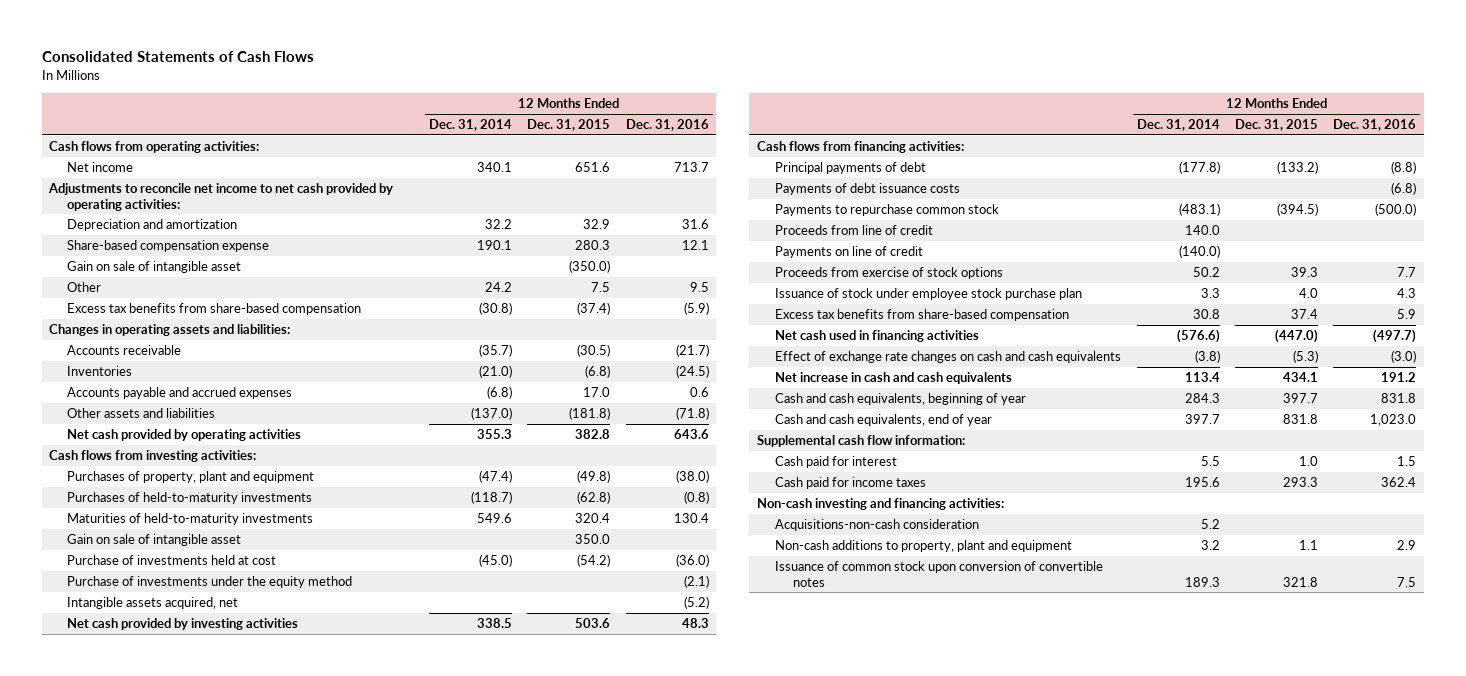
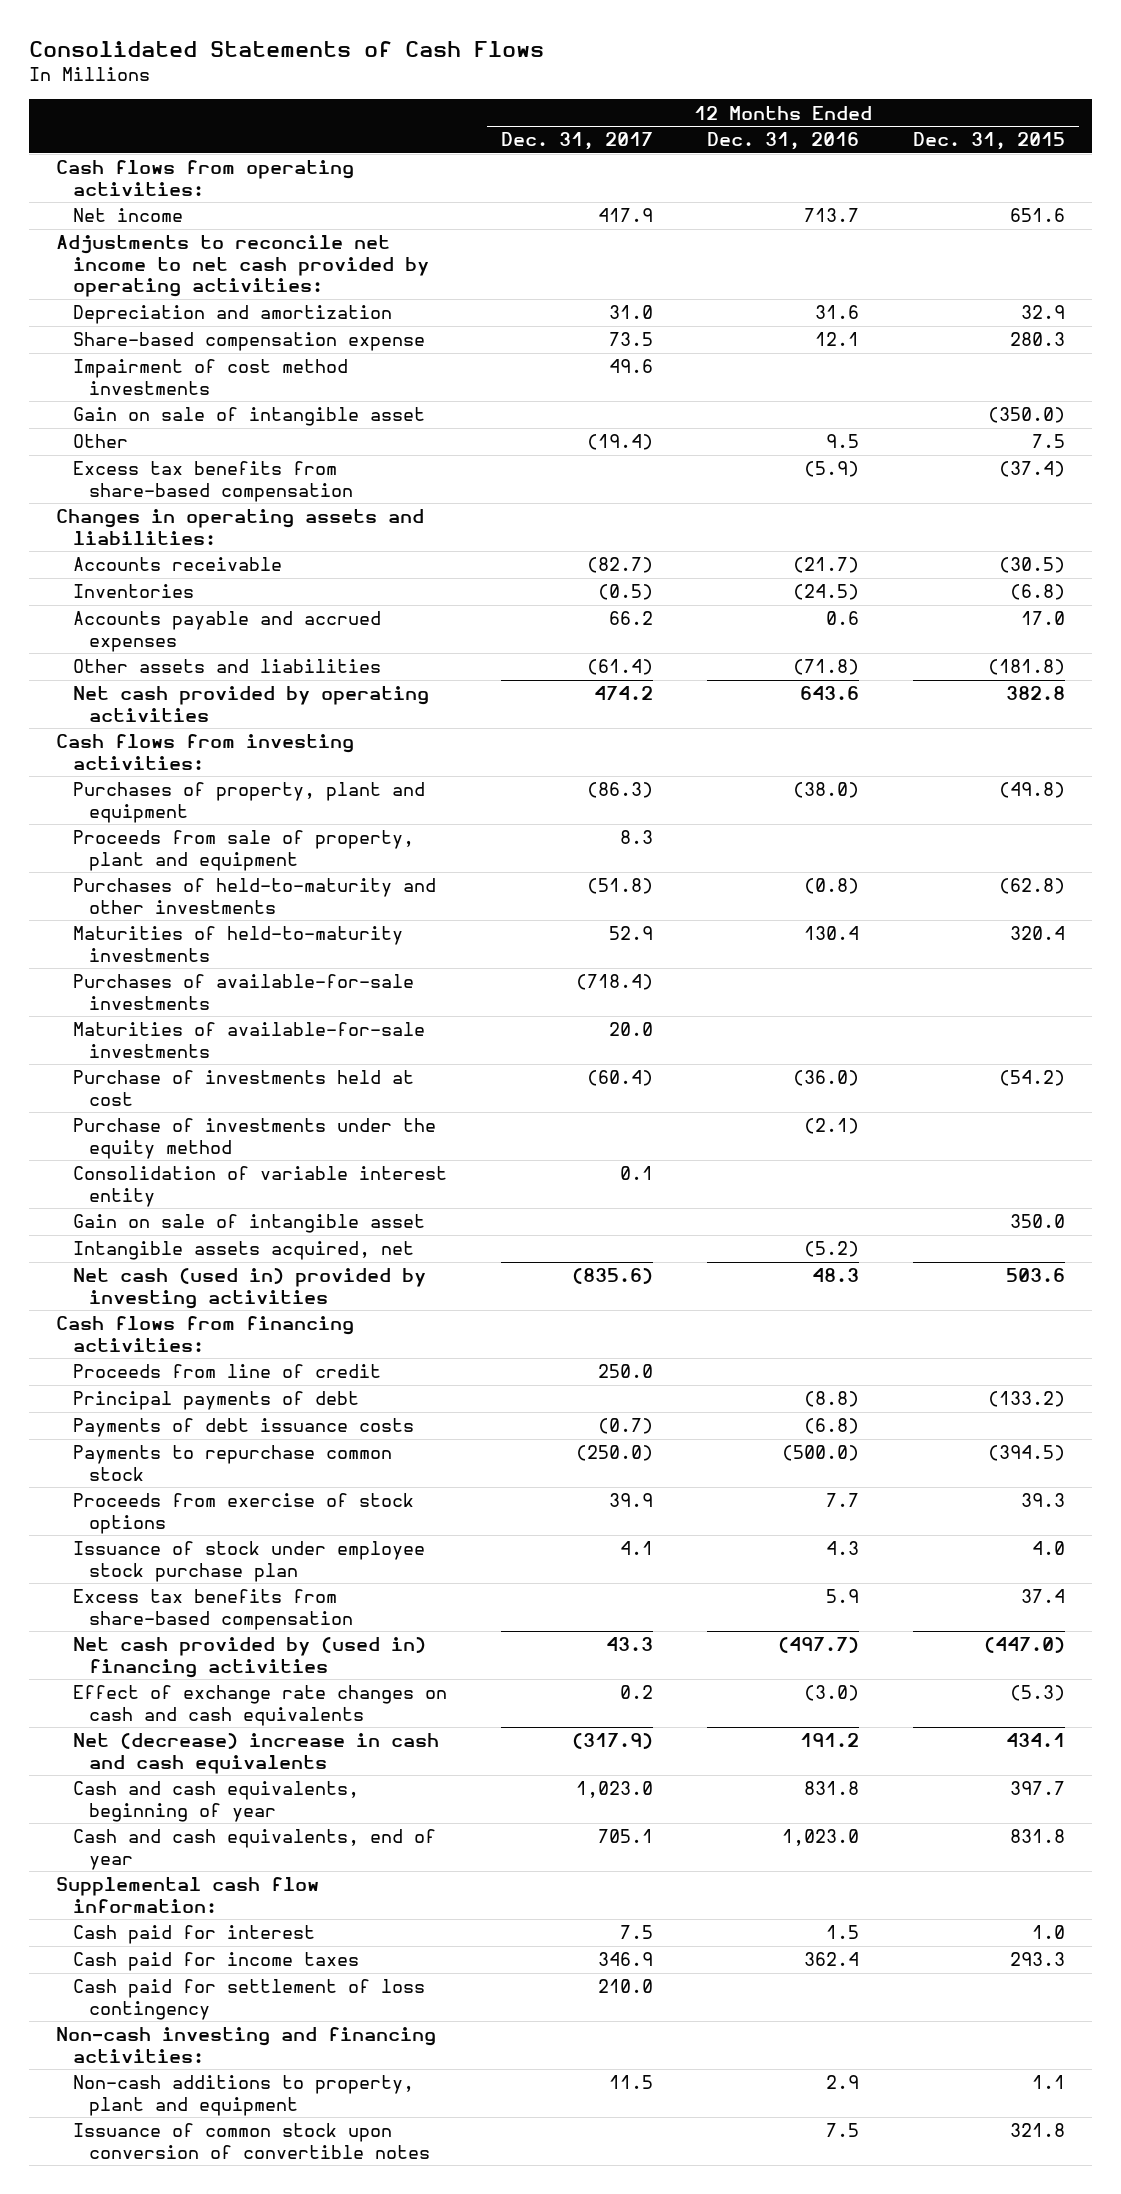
[428,119,512,132] Dec. 31, 2014 -> none
none -> [500,132,653,151] Dec. 31, 2017
none -> [72,359,348,395] Impairment of cost method investments
none -> [72,830,414,871] Proceeds from sale of property, plant and equipment
[67,492,313,505] Purchases of held-to-maturity investments -> [72,878,436,914] Purchases of held-to-maturity and other investments
none -> [72,974,414,1010] Purchases of available-for-sale investments
none -> [72,1022,425,1058] Maturities of available-for-sale investments
none -> [72,1166,447,1207] Consolidation of variable interest entity
[67,534,242,547] Gain on sale of intangible asset -> [72,1214,425,1234] Gain on sale of intangible asset
[67,618,299,631] Net cash provided by investing activities -> [72,1268,426,1309] Net cash (used in) provided by investing activities
[775,225,934,236] Proceeds from line of credit -> [72,1364,381,1379] Proceeds from line of credit
[775,246,924,259] Payments on line of credit -> none
[775,330,980,343] Net cash used in financing activities -> [72,1637,426,1678] Net cash provided by (used in) financing activities
[775,372,1013,385] Net increase in cash and cash equivalents -> [72,1733,439,1774] Net (decrease) increase in cash and cash equivalents
none -> [72,1979,425,2020] Cash paid for settlement of loss contingency
[775,519,980,532] Acquisitions-non-cash consideration -> none

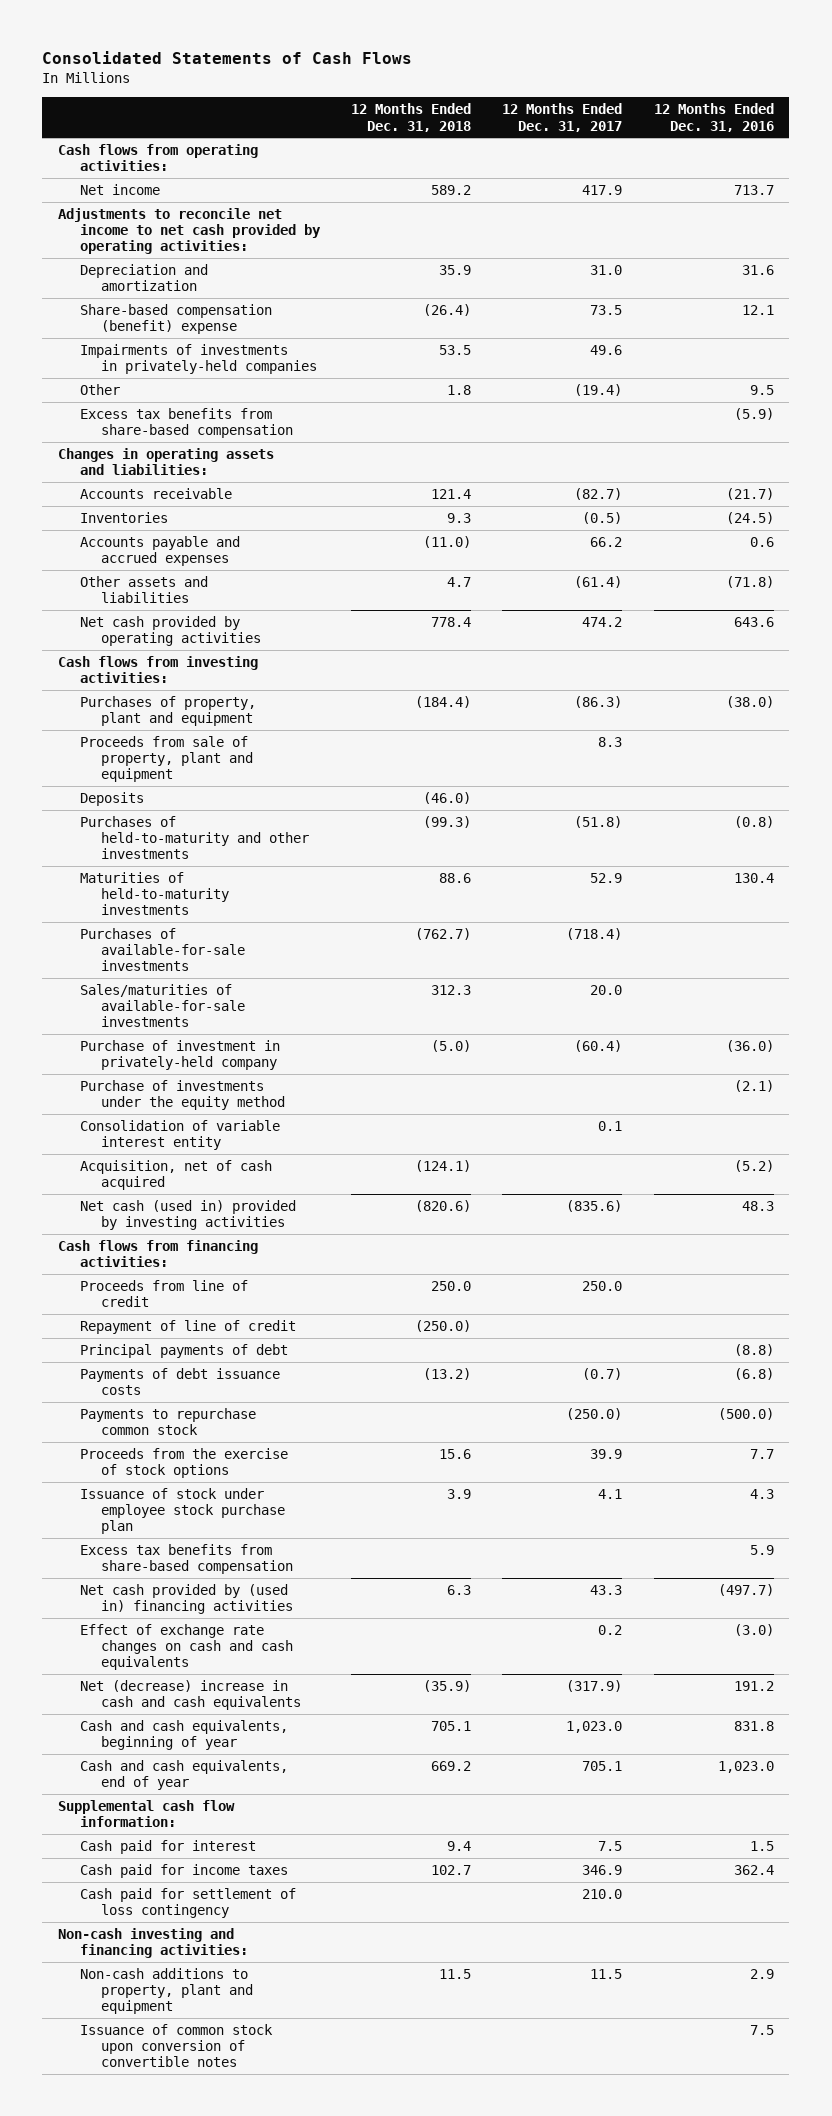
[913,132,1066,151] Dec. 31, 2015 -> none
none -> [350,103,471,132] 12 Months Ended Dec. 31, 2018
[72,407,425,427] Gain on sale of intangible asset -> none
[72,332,425,352] Share-based compensation expense -> [79,304,272,335] Share-based compensation (benefit) expense
[72,359,348,395] Impairment of cost method investments -> [79,344,318,375] Impairments of investments in privately-held companies
none -> [79,792,144,807] Deposits
[72,1022,425,1058] Maturities of available-for-sale investments -> [79,984,246,1028] Sales/maturities of available-for-sale investments
[72,1070,414,1106] Purchase of investments held at cost -> [79,1040,280,1071] Purchase of investment in privately-held company
[72,1214,425,1234] Gain on sale of intangible asset -> none
[72,1241,414,1261] Intangible assets acquired, net -> none
none -> [79,1160,272,1191] Acquisition, net of cash acquired
none -> [79,1320,296,1335] Repayment of line of credit
[72,1493,414,1534] Proceeds from exercise of stock options -> [79,1448,288,1479] Proceeds from the exercise of stock options

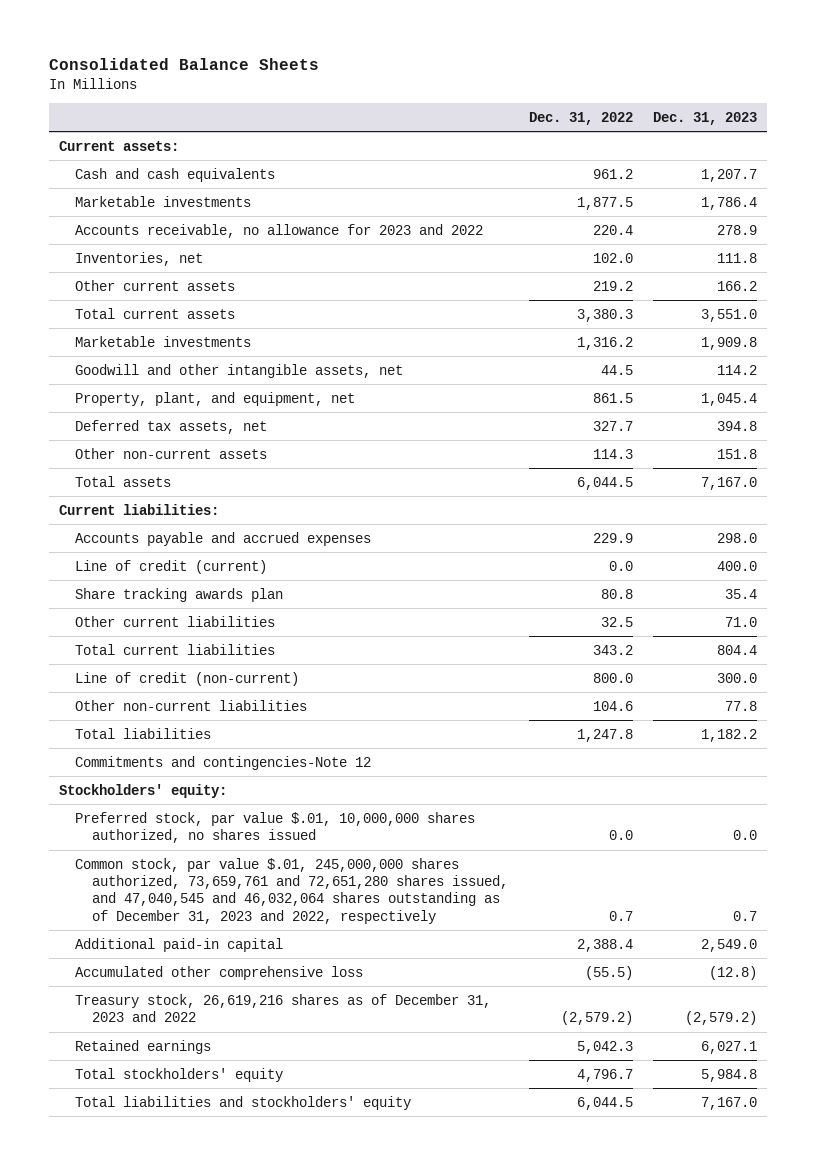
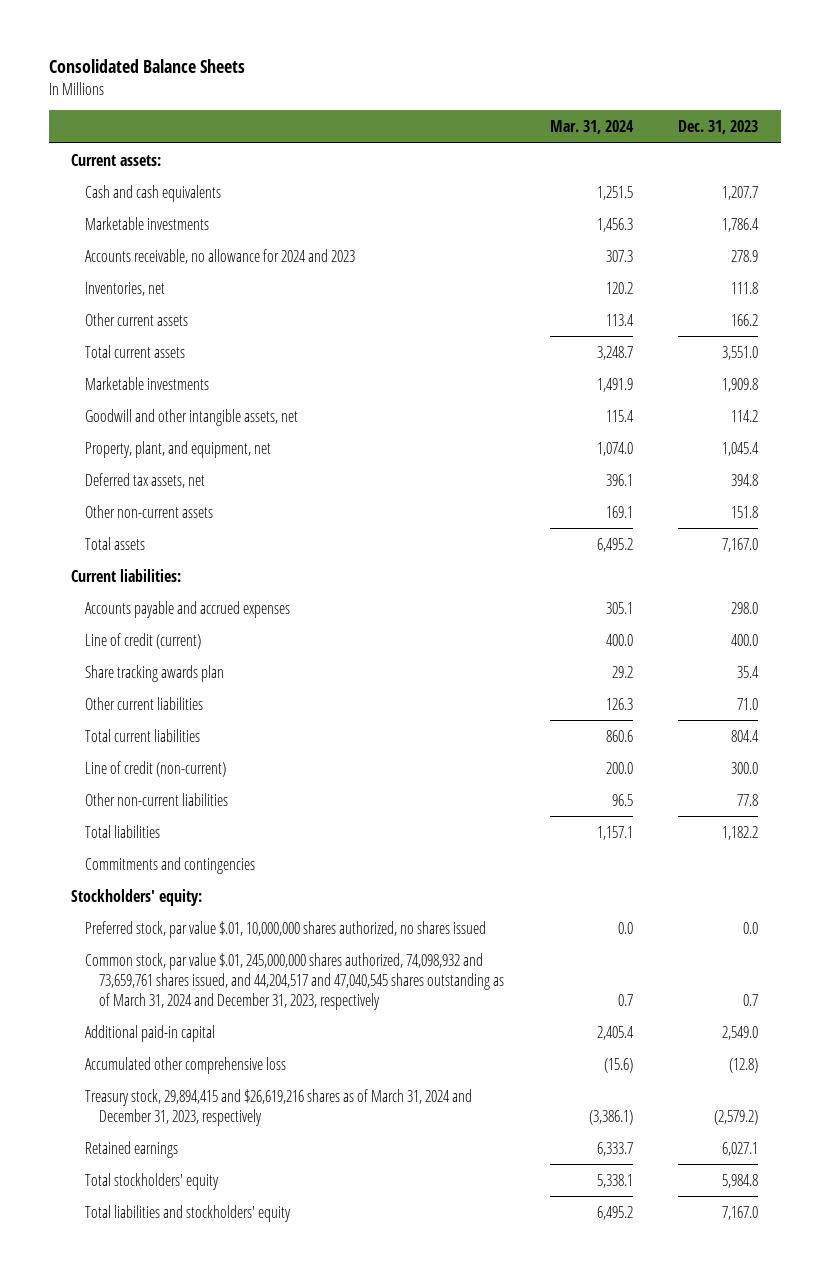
[528,111,633,125] Dec. 31, 2022 -> none
none -> [549,120,634,135] Mar. 31, 2024
[75,223,484,238] Accounts receivable, no allowance for 2023 and 2022 -> [85,248,356,264] Accounts receivable, no allowance for 2024 and 2023
[75,755,372,770] Commitments and contingencies-Note 12 -> [85,856,256,874] Commitments and contingencies
[75,857,509,924] Common stock, par value $.01, 245,000,000 shares authorized, 73,659,761 and 72,651,280 shares issued, and 47,040,545 and 46,032,064 shares outstanding as of December 31, 2023 and 2022, respectively -> [85,952,505,1010] Common stock, par value $.01, 245,000,000 shares authorized, 74,098,932 and 73,659,761 shares issued, and 44,204,517 and 47,040,545 shares outstanding as of March 31, 2024 and December 31, 2023, respectively
[75,993,492,1022] Treasury stock, 26,619,216 shares as of December 31, 2023 and 2022 -> [85,1088,473,1126] Treasury stock, 29,894,415 and $26,619,216 shares as of March 31, 2024 and December 31, 2023, respectively

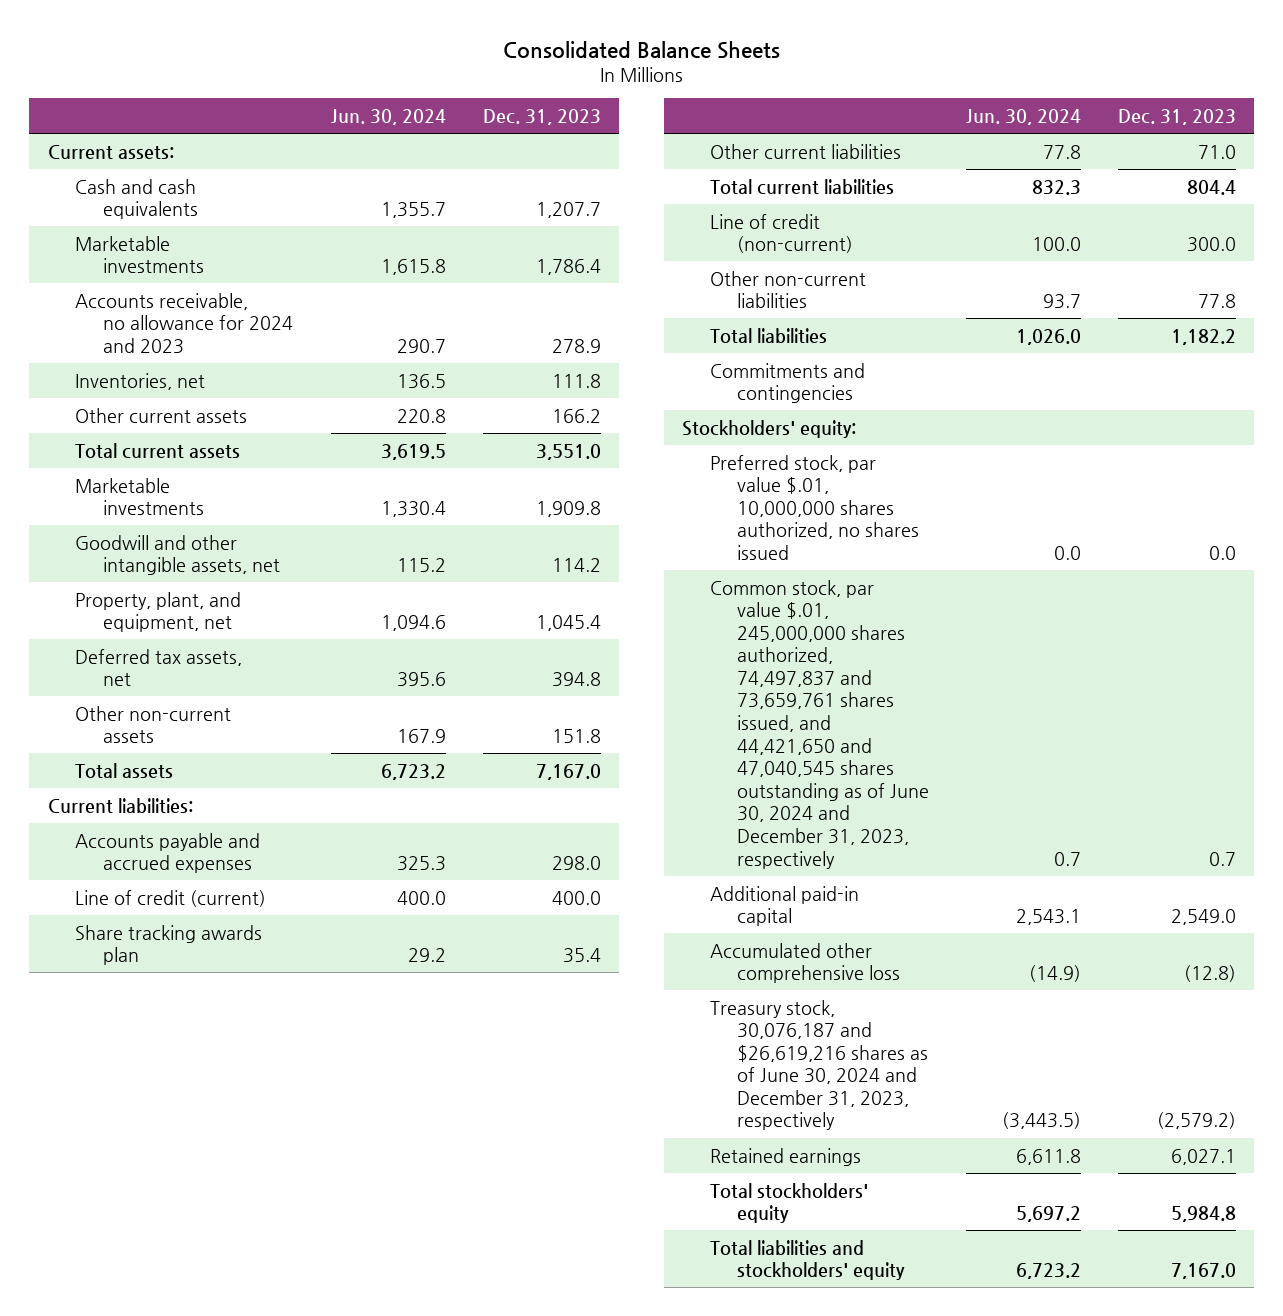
[549,120,634,135] Mar. 31, 2024 -> none
none -> [331,108,447,125] Jun. 30, 2024
[85,952,505,1010] Common stock, par value $.01, 245,000,000 shares authorized, 74,098,932 and 73,659,761 shares issued, and 44,204,517 and 47,040,545 shares outstanding as of March 31, 2024 and December 31, 2023, respectively -> [709,579,930,869] Common stock, par value $.01, 245,000,000 shares authorized, 74,497,837 and 73,659,761 shares issued, and 44,421,650 and 47,040,545 shares outstanding as of June 30, 2024 and December 31, 2023, respectively
[85,1088,473,1126] Treasury stock, 29,894,415 and $26,619,216 shares as of March 31, 2024 and December 31, 2023, respectively -> [709,999,929,1131] Treasury stock, 30,076,187 and $26,619,216 shares as of June 30, 2024 and December 31, 2023, respectively

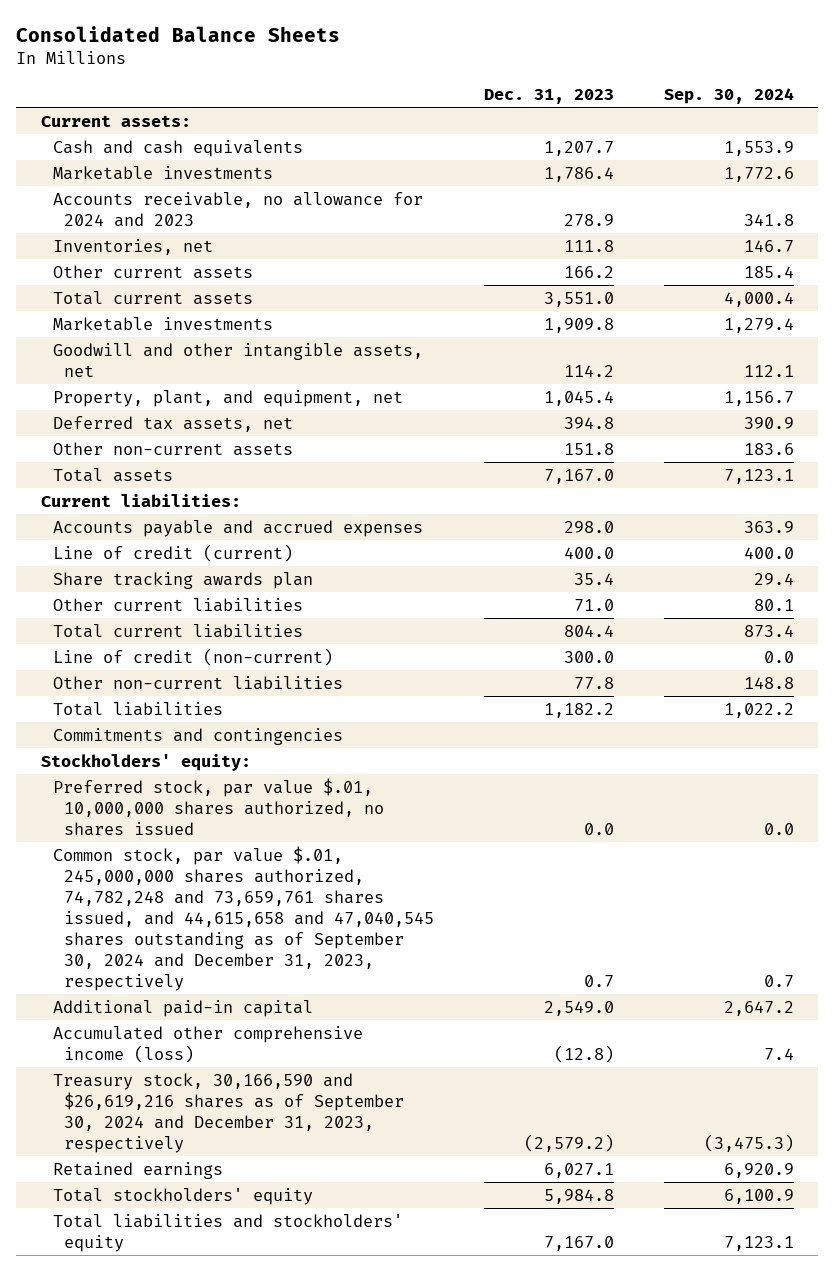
[331,108,447,125] Jun. 30, 2024 -> none
none -> [663,87,794,104] Sep. 30, 2024
[709,579,930,869] Common stock, par value $.01, 245,000,000 shares authorized, 74,497,837 and 73,659,761 shares issued, and 44,421,650 and 47,040,545 shares outstanding as of June 30, 2024 and December 31, 2023, respectively -> [52,845,435,992] Common stock, par value $.01, 245,000,000 shares authorized, 74,782,248 and 73,659,761 shares issued, and 44,615,658 and 47,040,545 shares outstanding as of September 30, 2024 and December 31, 2023, respectively
[709,942,901,984] Accumulated other comprehensive loss -> [52,1025,363,1063] Accumulated other comprehensive income (loss)
[709,999,929,1131] Treasury stock, 30,076,187 and $26,619,216 shares as of June 30, 2024 and December 31, 2023, respectively -> [52,1072,405,1153] Treasury stock, 30,166,590 and $26,619,216 shares as of September 30, 2024 and December 31, 2023, respectively

